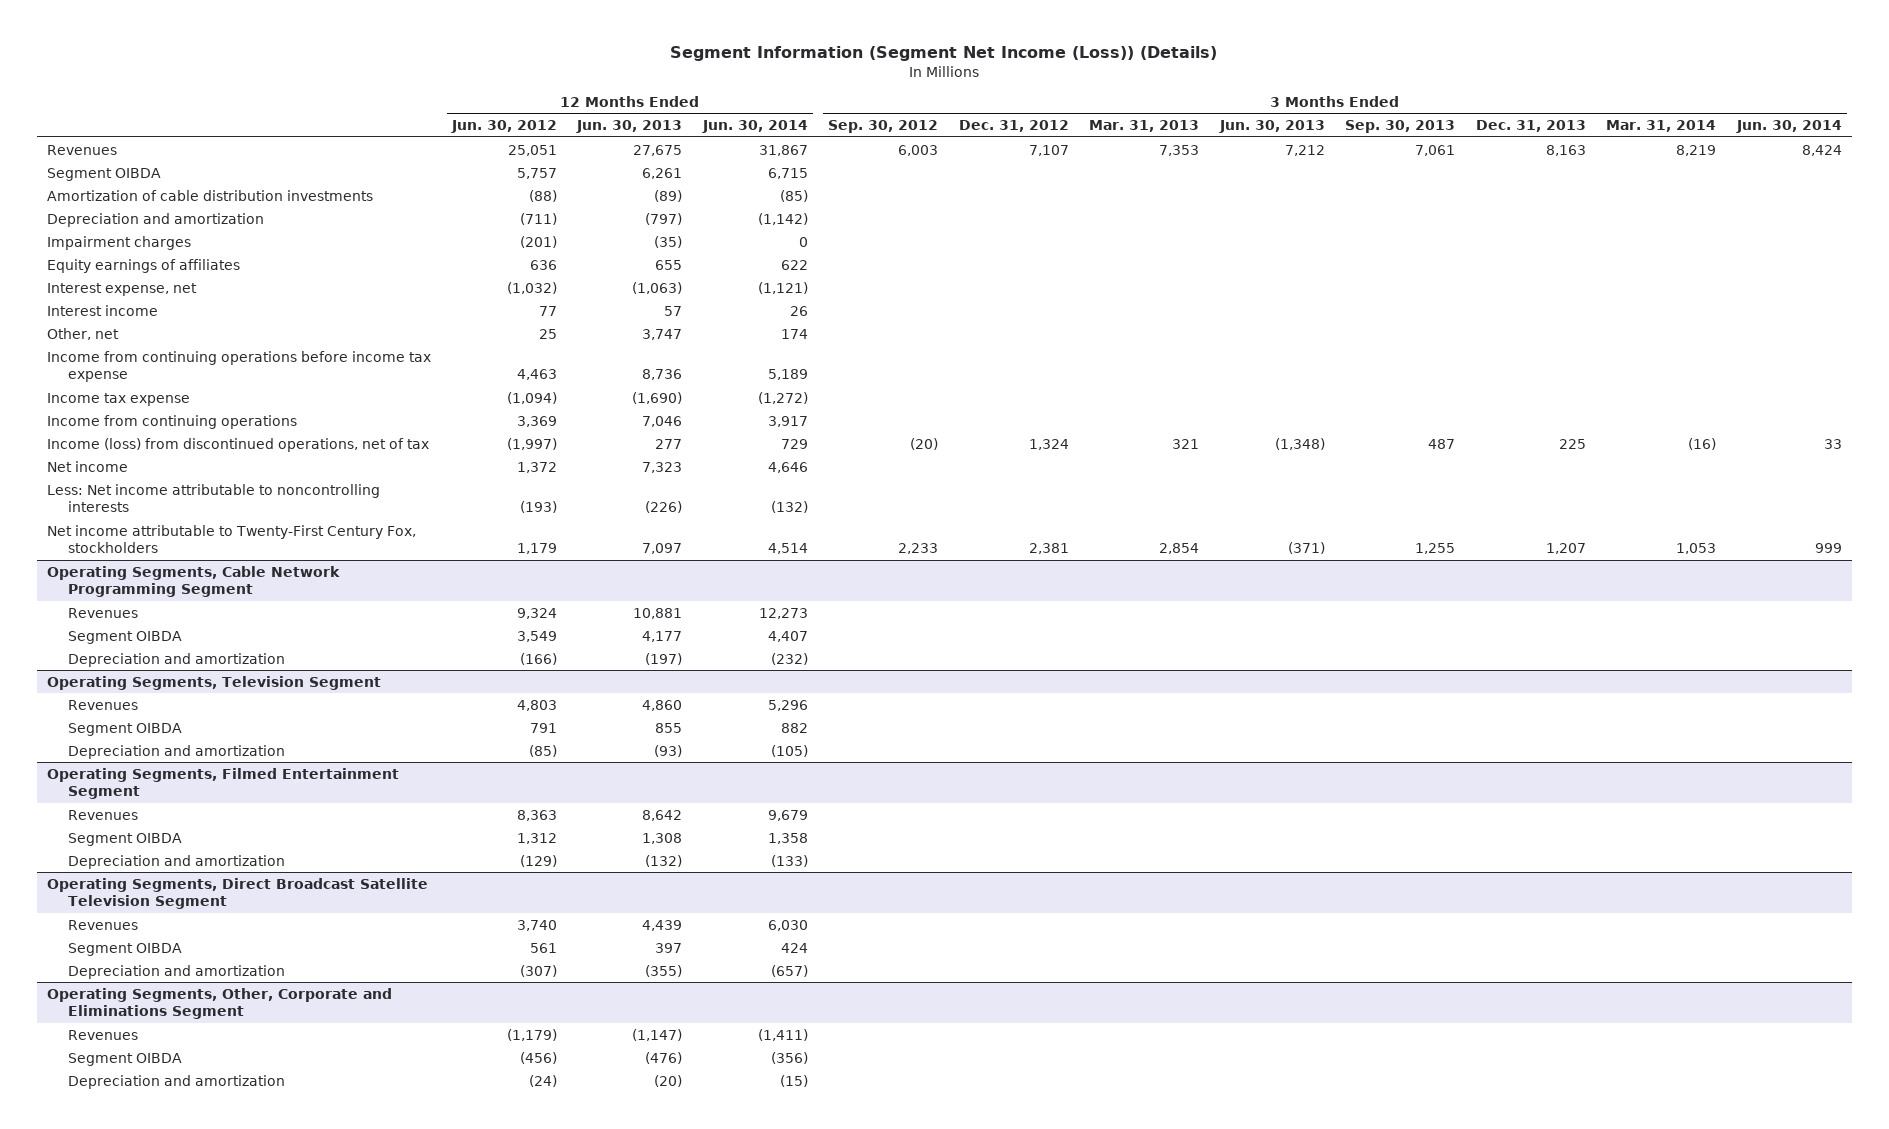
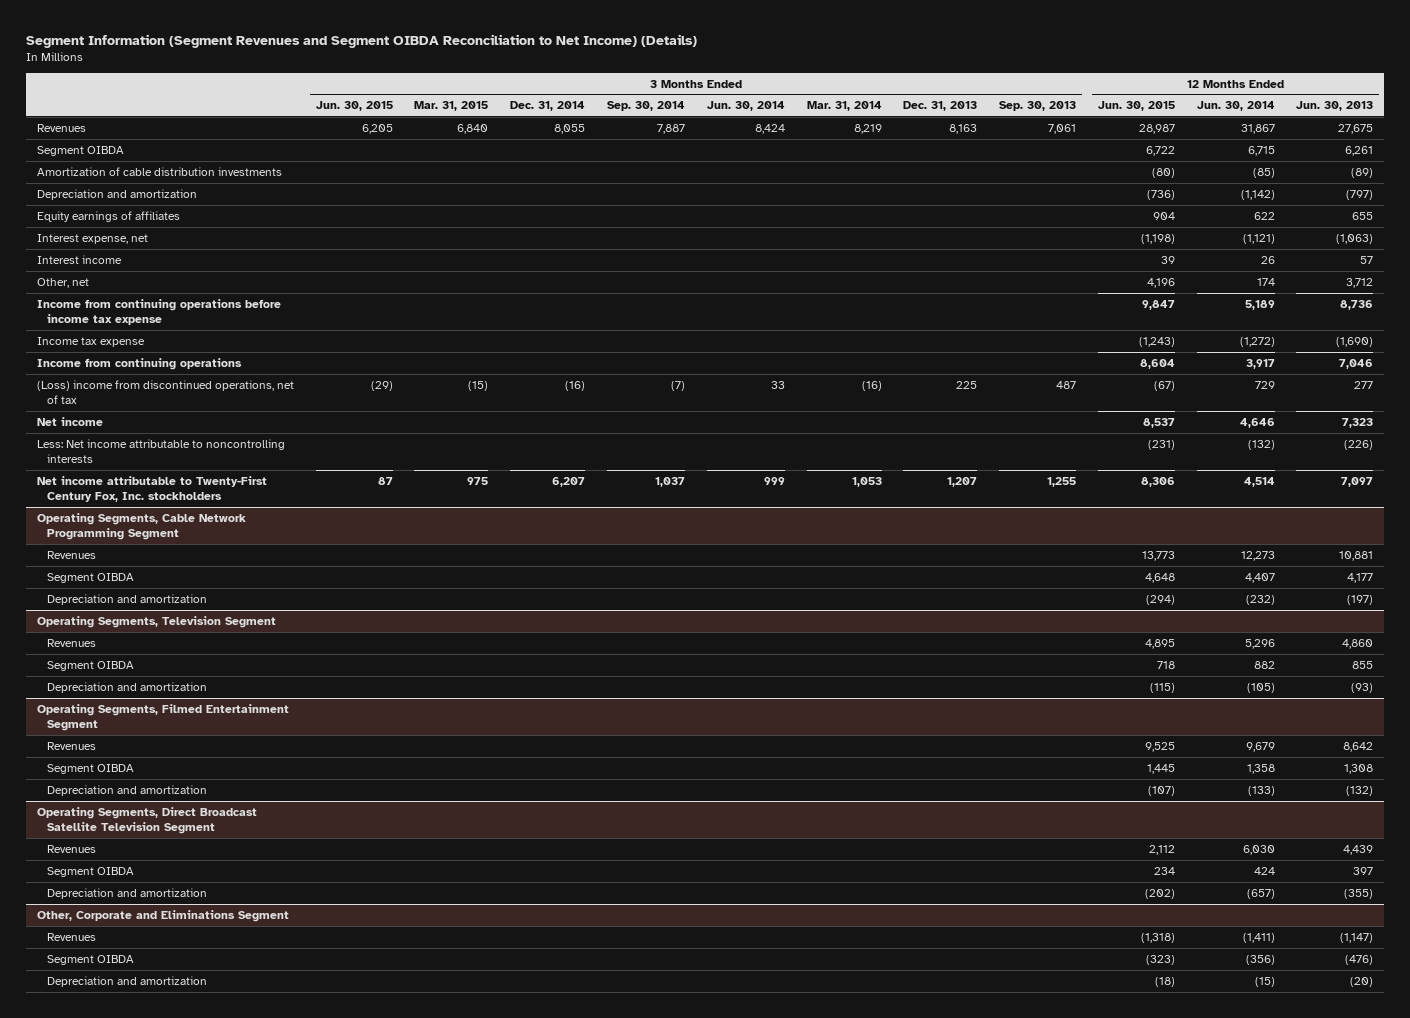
[670,46,1218,62] Segment Information (Segment Net Income (Loss)) (Details) -> [26,33,698,48] Segment Information (Segment Revenues and Segment OIBDA Reconciliation to Net Income) (Details)
[450,120,557,134] Jun. 30, 2012 -> none
[828,120,939,134] Sep. 30, 2012 -> none
[958,120,1069,133] Dec. 31, 2012 -> none
[1089,120,1200,133] Mar. 31, 2013 -> none
[1218,120,1325,134] Jun. 30, 2013 -> none
none -> [315,101,393,112] Jun. 30, 2015
none -> [414,101,489,112] Mar. 31, 2015
none -> [510,101,586,112] Dec. 31, 2014
none -> [607,101,686,112] Sep. 30, 2014
none -> [1097,101,1175,112] Jun. 30, 2015
[47,235,192,250] Impairment charges -> none
[642,328,683,340] 3,747 -> [1346,277,1374,288] 3,712
[47,437,430,452] Income (loss) from discontinued operations, net of tax -> [36,379,294,405] (Loss) income from discontinued operations, net of tax
[47,524,417,554] Net income attributable to Twenty-First Century Fox, stockholders -> [36,475,267,503] Net income attributable to Twenty-First Century Fox, Inc. stockholders
[47,987,393,1020] Operating Segments, Other, Corporate and Eliminations Segment -> [36,909,289,922] Other, Corporate and Eliminations Segment

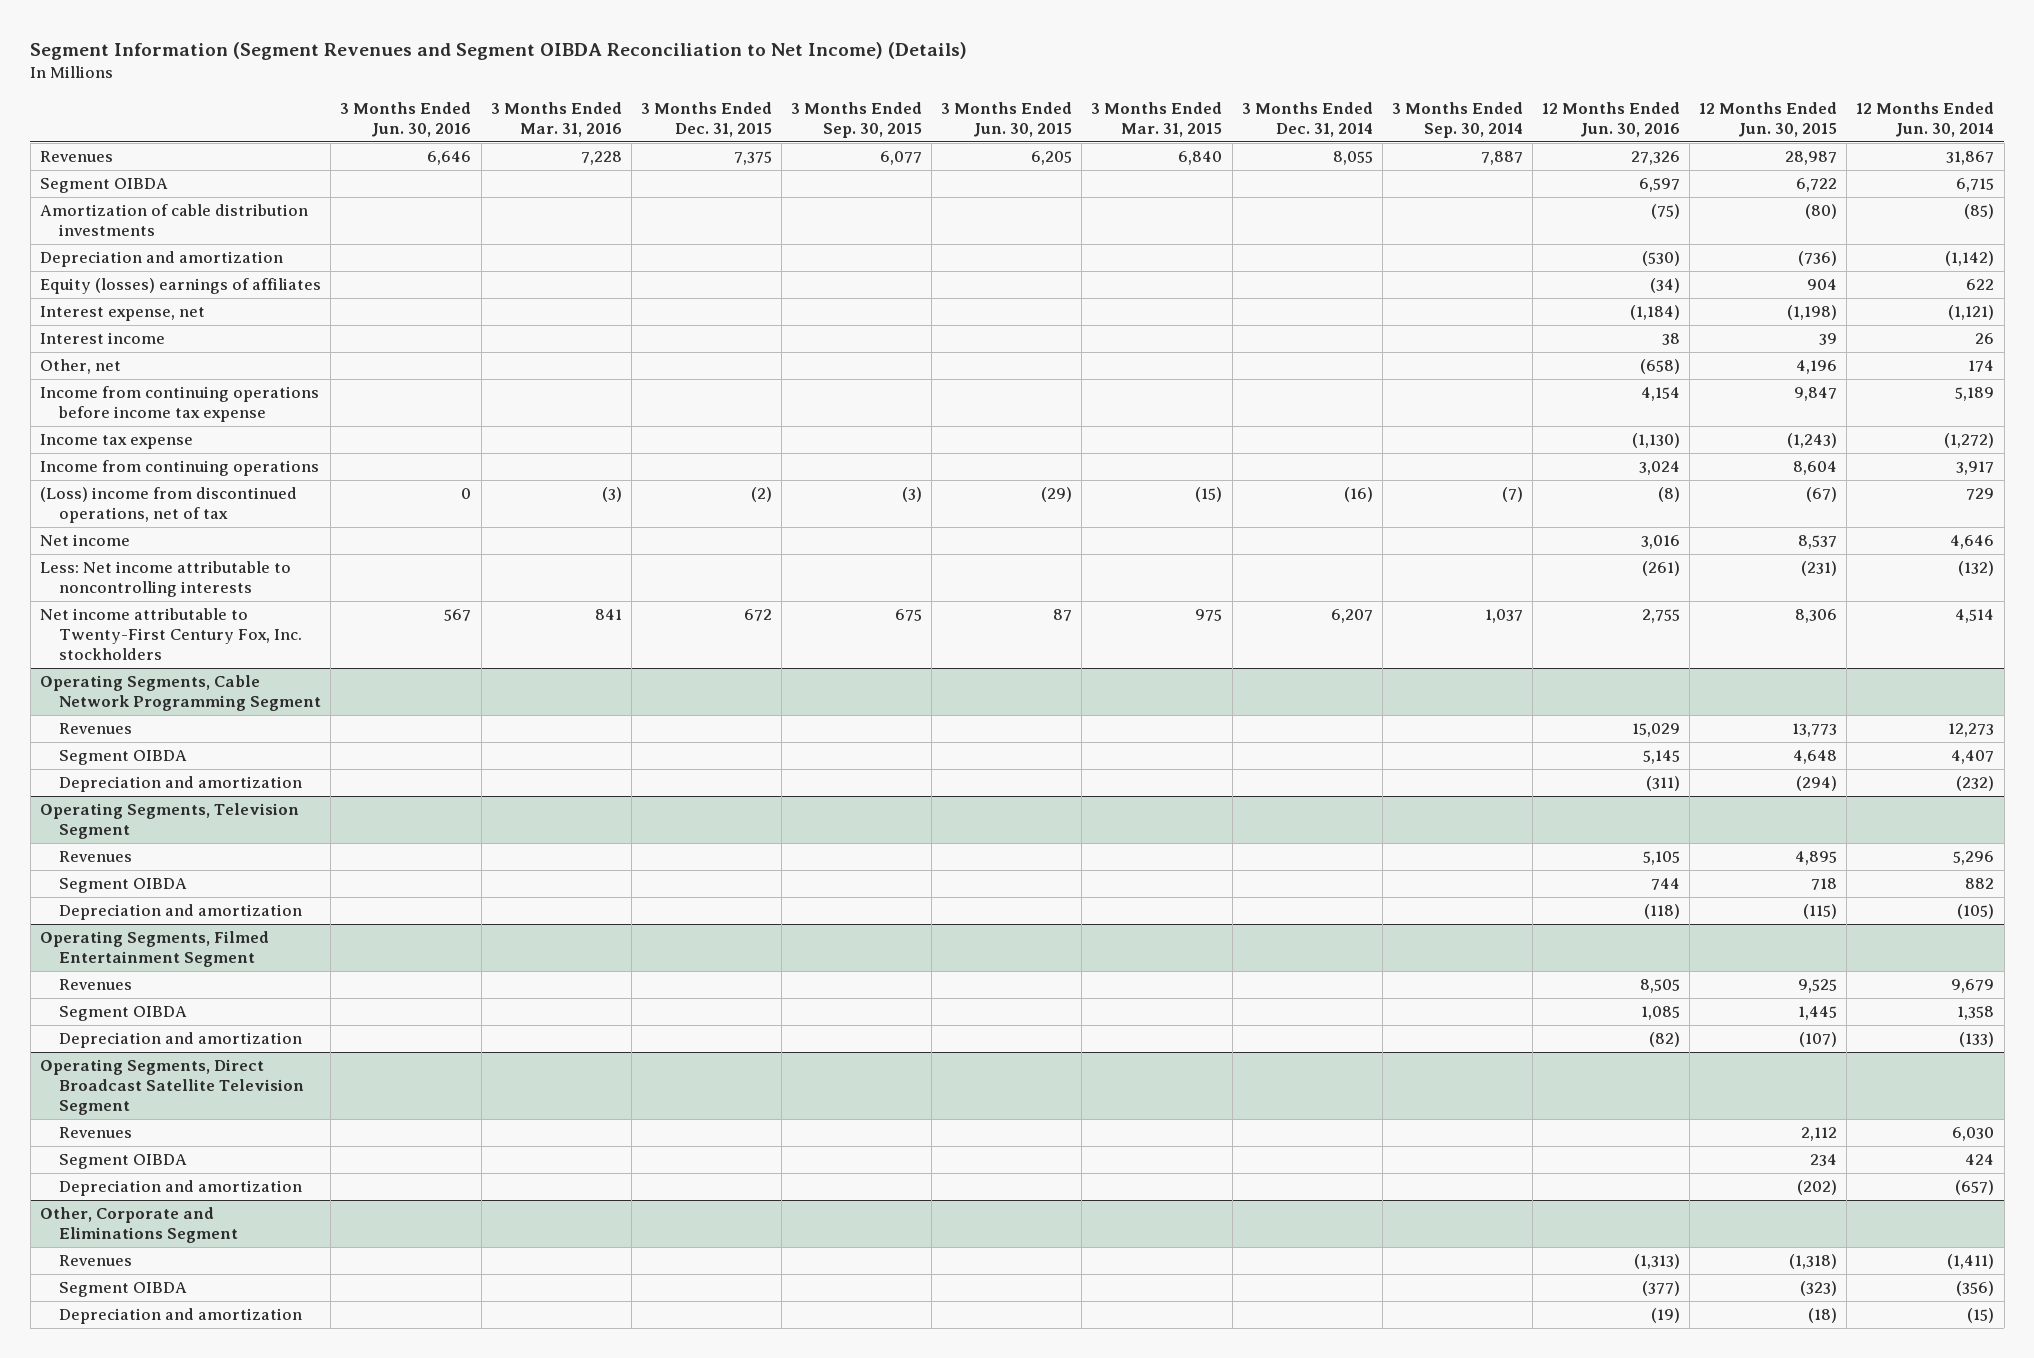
[706,101,785,112] Jun. 30, 2014 -> none
[806,101,882,112] Mar. 31, 2014 -> none
[903,101,978,112] Dec. 31, 2013 -> none
[999,101,1077,112] Sep. 30, 2013 -> none
[1296,101,1374,112] Jun. 30, 2013 -> none
none -> [340,101,472,137] 3 Months Ended Jun. 30, 2016
none -> [490,101,622,137] 3 Months Ended Mar. 31, 2016
none -> [640,101,772,137] 3 Months Ended Dec. 31, 2015
none -> [791,101,923,138] 3 Months Ended Sep. 30, 2015
none -> [1542,101,1681,137] 12 Months Ended Jun. 30, 2016
[36,210,180,222] Equity earnings of affiliates -> [39,278,321,295] Equity (losses) earnings of affiliates

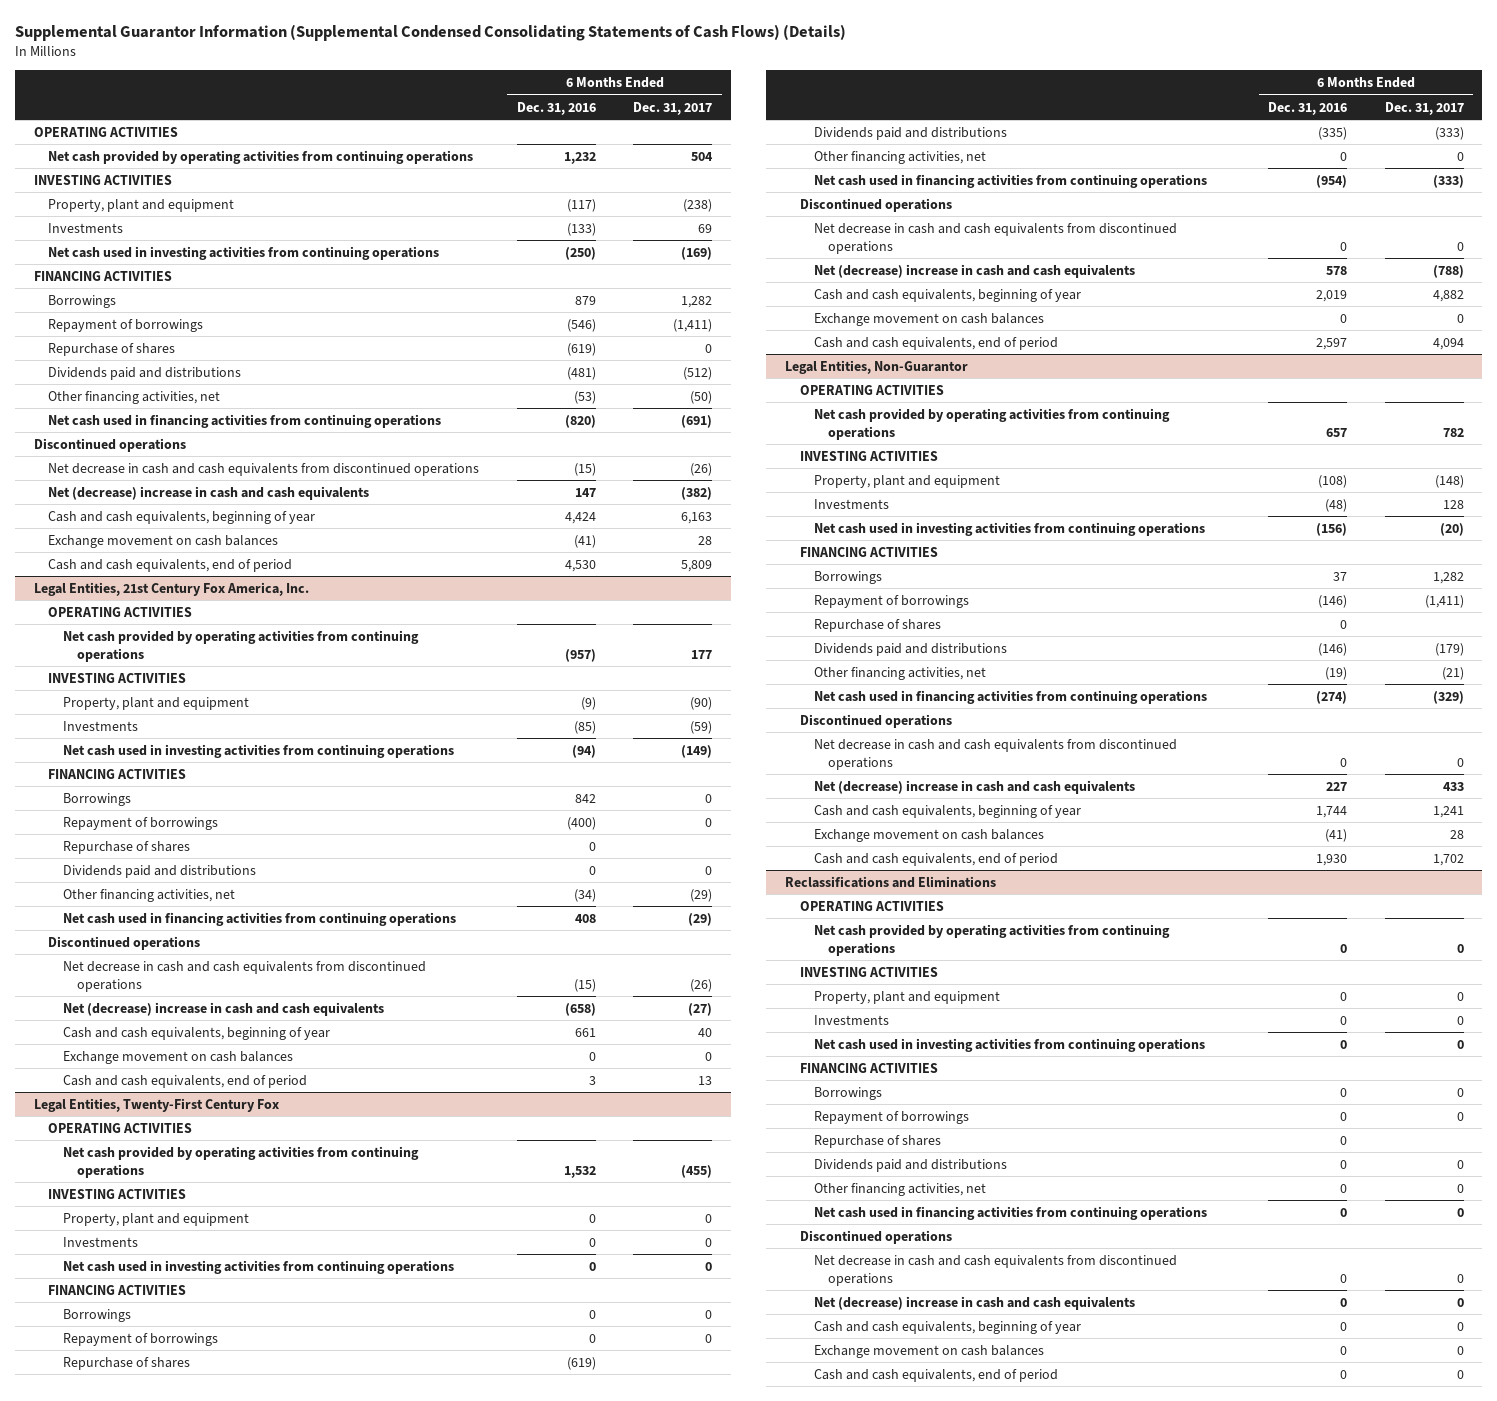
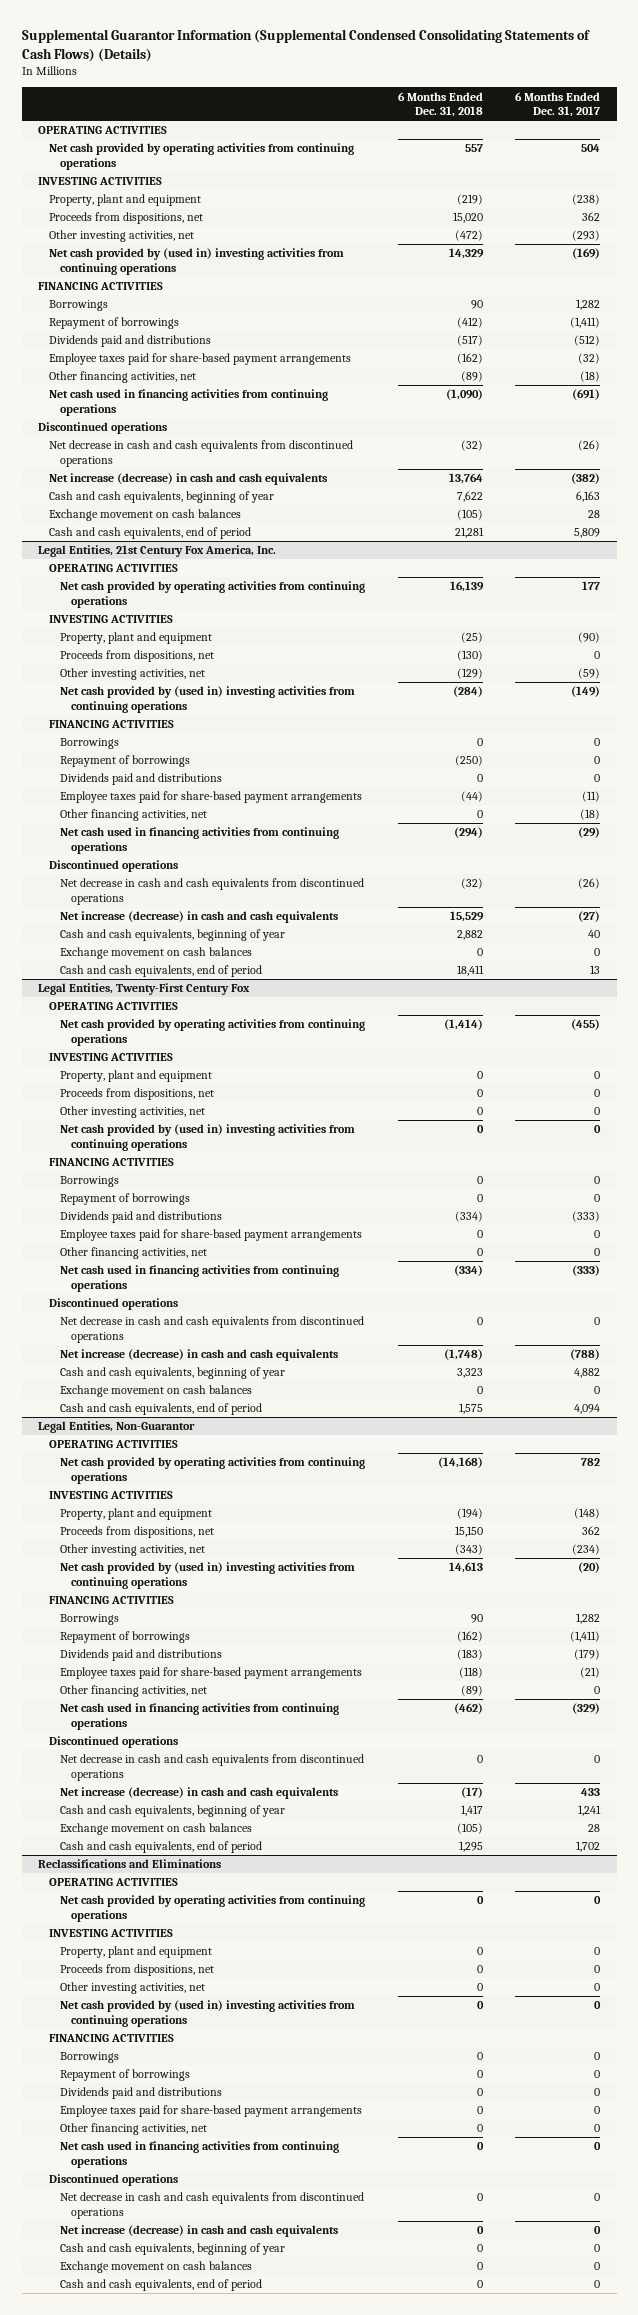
[516,101,596,115] Dec. 31, 2016 -> none
none -> [397,91,483,118] 6 Months Ended Dec. 31, 2018
[48,222,124,233] Investments -> none
none -> [49,212,204,225] Proceeds from dispositions, net
none -> [49,230,195,243] Other investing activities, net
[48,245,440,260] Net cash used in investing activities from continuing operations -> [49,248,345,275] Net cash provided by (used in) investing activities from continuing operations
[48,342,176,356] Repurchase of shares -> none
none -> [49,353,352,366] Employee taxes paid for share-based payment arrangements
[690,390,713,404] (50) -> [580,371,601,383] (18)
[48,485,370,500] Net (decrease) increase in cash and cash equivalents -> [49,473,328,486] Net increase (decrease) in cash and cash equivalents
[62,720,138,731] Investments -> none
none -> [60,650,215,663] Proceeds from dispositions, net
none -> [60,668,206,681] Other investing activities, net
[62,743,454,758] Net cash used in investing activities from continuing operations -> [60,686,356,713] Net cash provided by (used in) investing activities from continuing operations
[62,840,190,854] Repurchase of shares -> none
none -> [60,791,363,804] Employee taxes paid for share-based payment arrangements
[690,888,713,902] (29) -> [580,809,601,821] (18)
[62,1001,384,1016] Net (decrease) increase in cash and cash equivalents -> [60,911,339,924] Net increase (decrease) in cash and cash equivalents
[62,1236,138,1247] Investments -> none
none -> [60,1088,215,1101] Proceeds from dispositions, net
none -> [60,1106,206,1119] Other investing activities, net
[62,1259,454,1274] Net cash used in investing activities from continuing operations -> [60,1124,356,1151] Net cash provided by (used in) investing activities from continuing operations
[62,1356,190,1370] Repurchase of shares -> none
none -> [60,1229,363,1242] Employee taxes paid for share-based payment arrangements
[814,263,1136,278] Net (decrease) increase in cash and cash equivalents -> [60,1349,339,1362] Net increase (decrease) in cash and cash equivalents
[814,498,890,509] Investments -> none
none -> [60,1526,215,1539] Proceeds from dispositions, net
none -> [60,1544,206,1557] Other investing activities, net
[814,521,1206,536] Net cash used in investing activities from continuing operations -> [60,1562,356,1589] Net cash provided by (used in) investing activities from continuing operations
[814,618,942,632] Repurchase of shares -> none
none -> [60,1667,363,1680] Employee taxes paid for share-based payment arrangements
[1441,666,1464,680] (21) -> [594,1686,601,1695] 0
[814,779,1136,794] Net (decrease) increase in cash and cash equivalents -> [60,1787,339,1800] Net increase (decrease) in cash and cash equivalents
[814,1014,890,1025] Investments -> none
none -> [60,1964,215,1977] Proceeds from dispositions, net
none -> [60,1982,206,1995] Other investing activities, net
[814,1037,1206,1052] Net cash used in investing activities from continuing operations -> [60,2000,356,2027] Net cash provided by (used in) investing activities from continuing operations
[814,1134,942,1148] Repurchase of shares -> none
none -> [60,2105,363,2118] Employee taxes paid for share-based payment arrangements
[814,1295,1136,1310] Net (decrease) increase in cash and cash equivalents -> [60,2225,339,2238] Net increase (decrease) in cash and cash equivalents

